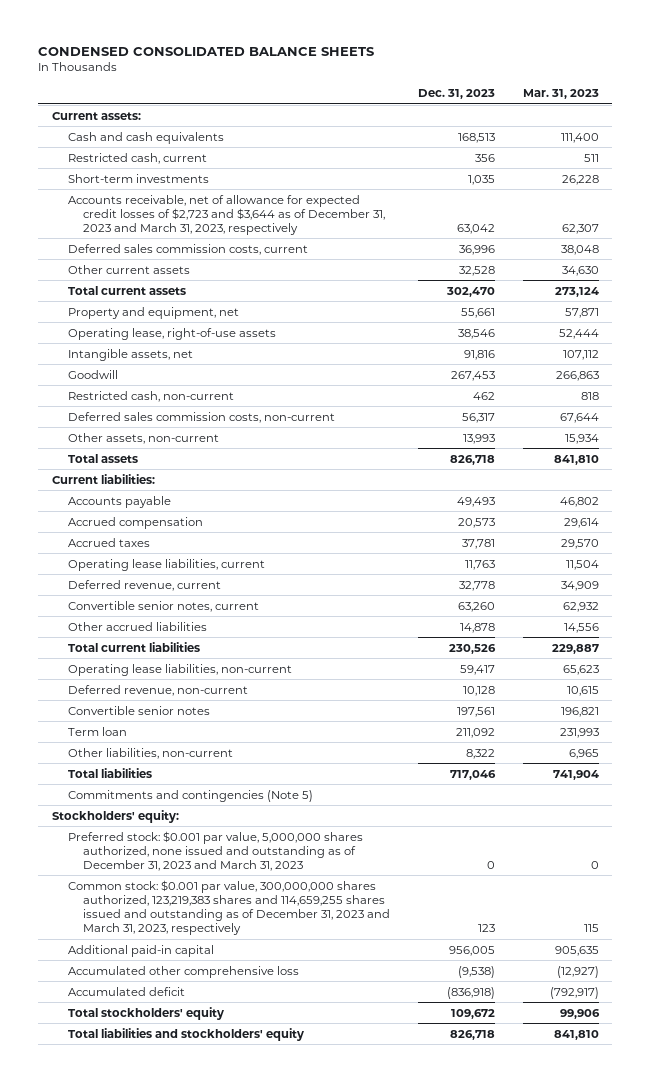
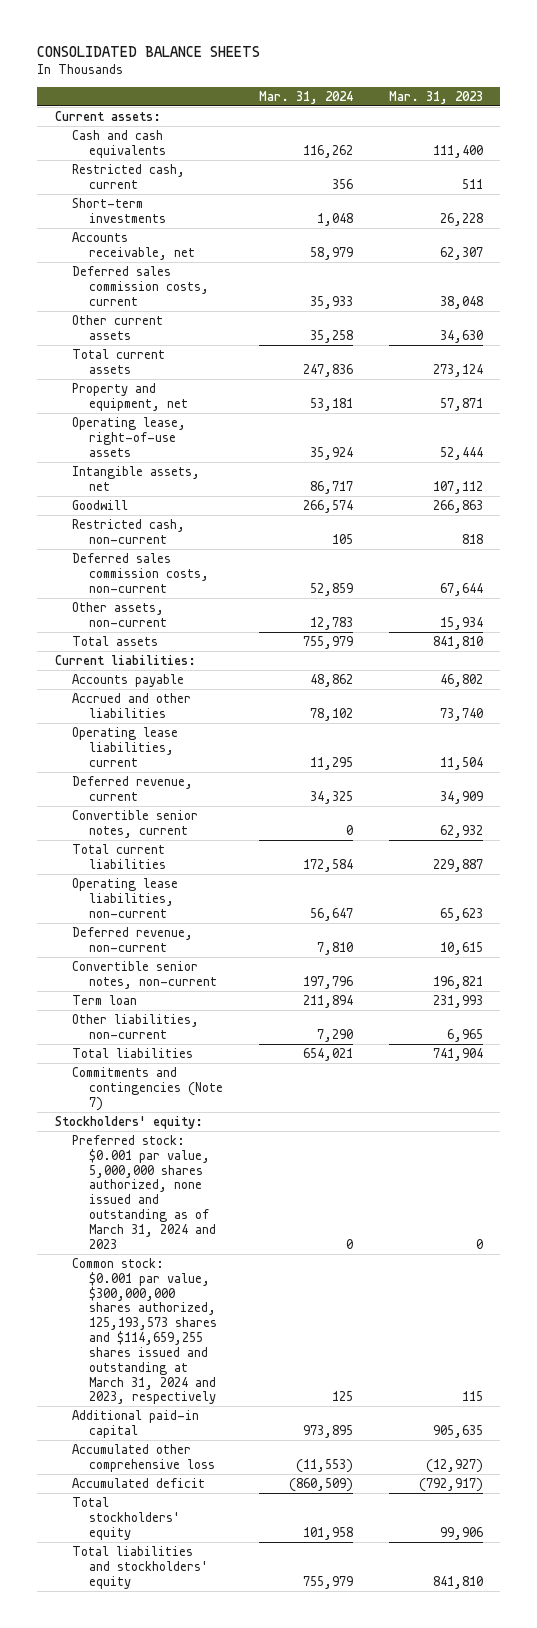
[37,46,374,56] CONDENSED CONSOLIDATED BALANCE SHEETS -> [36,45,260,57] CONSOLIDATED BALANCE SHEETS
[417,89,495,100] Dec. 31, 2023 -> none
none -> [258,90,353,104] Mar. 31, 2024
[67,194,386,235] Accounts receivable, net of allowance for expected credit losses of $2,723 and $3,644 as of December 31, 2023 and March 31, 2023, respectively -> [71,231,196,260] Accounts receivable, net
[67,516,203,529] Accrued compensation -> none
[67,537,150,547] Accrued taxes -> none
none -> [71,692,191,718] Accrued and other liabilities
[67,621,207,631] Other accrued liabilities -> none
[67,705,210,715] Convertible senior notes -> [71,960,218,989] Convertible senior notes, non-current
[67,789,313,802] Commitments and contingencies (Note 5) -> [71,1066,224,1111] Commitments and contingencies (Note 7)
[67,830,363,871] Preferred stock: $0.001 par value, 5,000,000 shares authorized, none issued and outstanding as of December 31, 2023 and March 31, 2023 -> [71,1134,217,1249] Preferred stock: $0.001 par value, 5,000,000 shares authorized, none issued and outstanding as of March 31, 2024 and 2023
[67,879,391,936] Common stock: $0.001 par value, 300,000,000 shares authorized, 123,219,383 shares and 114,659,255 shares issued and outstanding as of December 31, 2023 and March 31, 2023, respectively -> [71,1257,218,1405] Common stock: $0.001 par value, $300,000,000 shares authorized, 125,193,573 shares and $114,659,255 shares issued and outstanding at March 31, 2024 and 2023, respectively

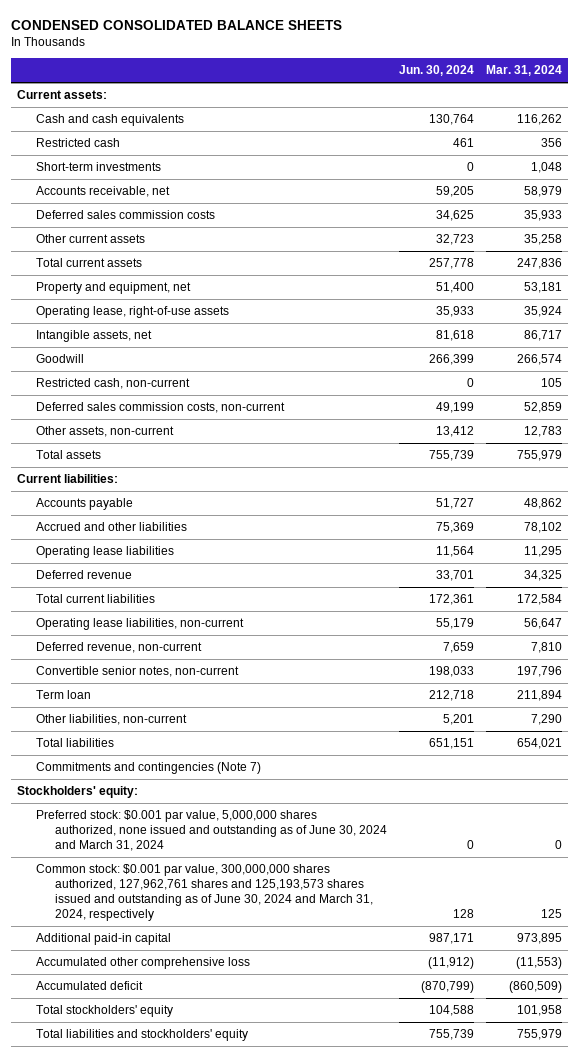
[36,45,260,57] CONSOLIDATED BALANCE SHEETS -> [11,19,343,30] CONDENSED CONSOLIDATED BALANCE SHEETS
[388,90,483,104] Mar. 31, 2023 -> none
none -> [398,65,474,77] Jun. 30, 2024
[71,163,185,189] Restricted cash, current -> [36,138,121,148] Restricted cash
[71,265,210,306] Deferred sales commission costs, current -> [36,210,216,220] Deferred sales commission costs
[71,809,198,838] Convertible senior notes, current -> none
[71,726,178,767] Operating lease liabilities, current -> [36,546,175,559] Operating lease liabilities
[71,775,193,801] Deferred revenue, current -> [36,570,133,580] Deferred revenue
[71,1134,217,1249] Preferred stock: $0.001 par value, 5,000,000 shares authorized, none issued and outstanding as of March 31, 2024 and 2023 -> [36,810,387,851] Preferred stock: $0.001 par value, 5,000,000 shares authorized, none issued and outstanding as of June 30, 2024 and March 31, 2024
[71,1257,218,1405] Common stock: $0.001 par value, $300,000,000 shares authorized, 125,193,573 shares and $114,659,255 shares issued and outstanding at March 31, 2024 and 2023, respectively -> [36,864,373,921] Common stock: $0.001 par value, 300,000,000 shares authorized, 127,962,761 shares and 125,193,573 shares issued and outstanding as of June 30, 2024 and March 31, 2024, respectively

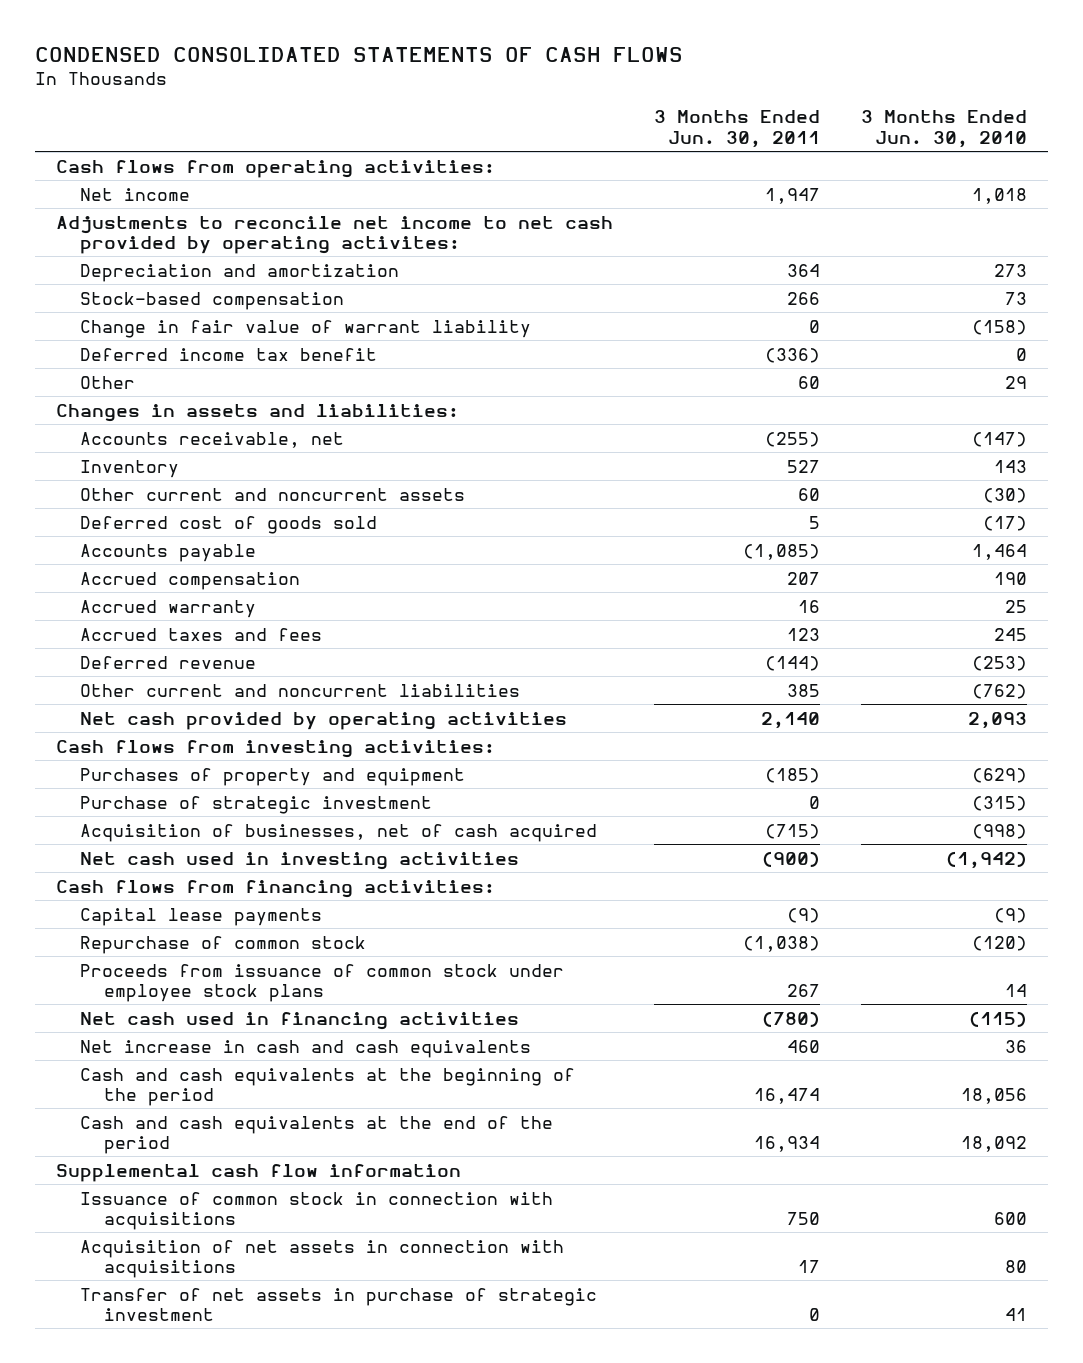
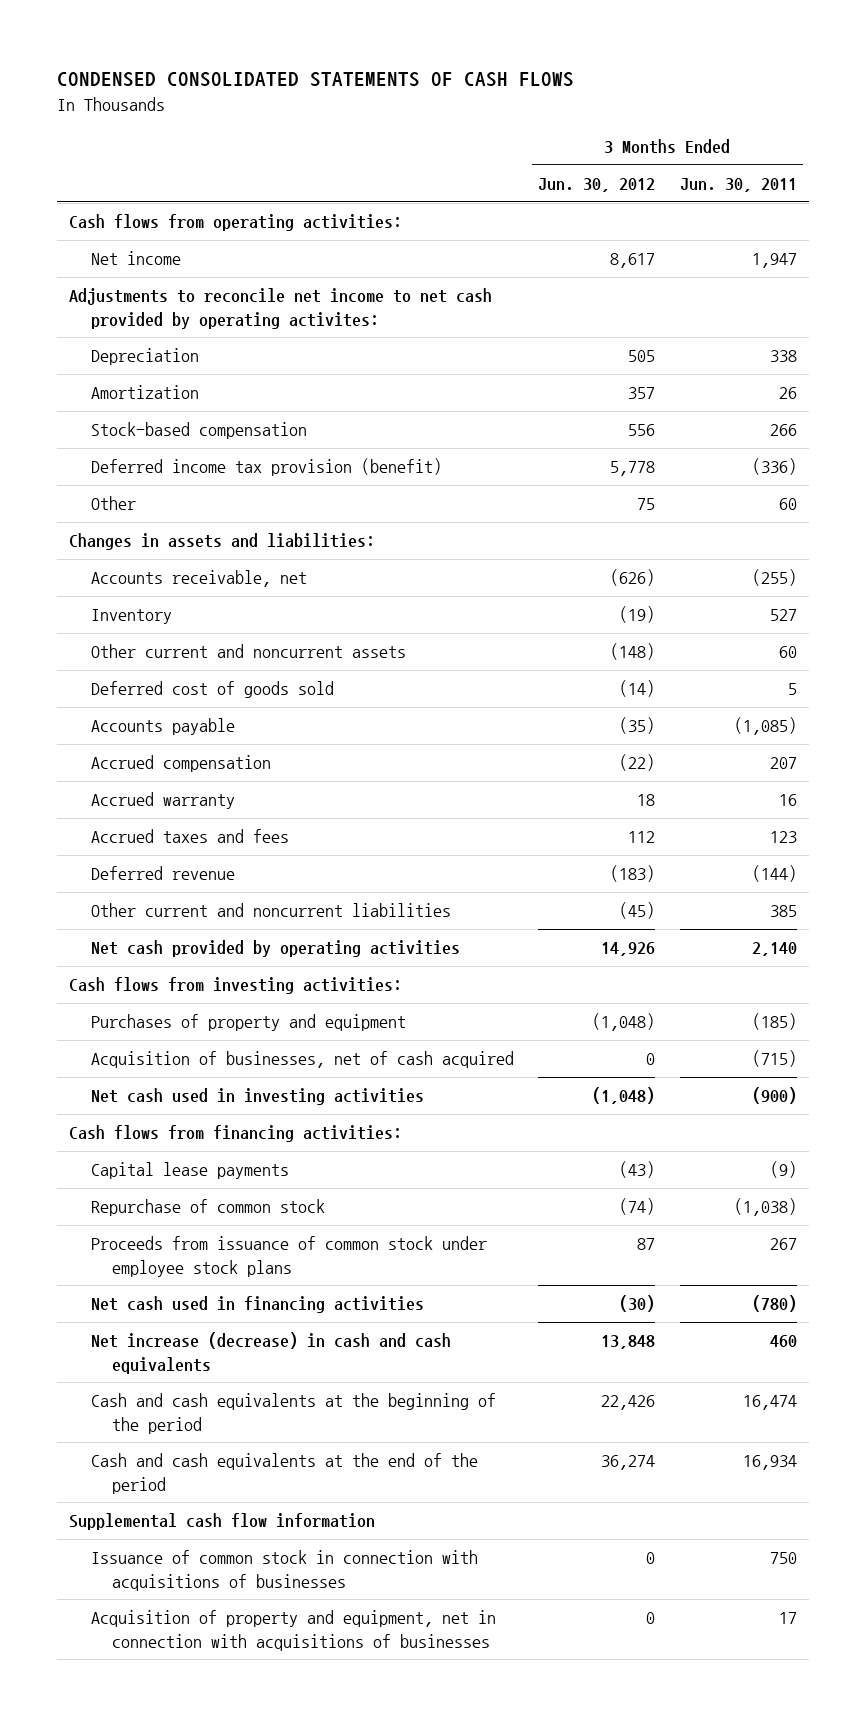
[861,110,1028,148] 3 Months Ended Jun. 30, 2010 -> none
none -> [538,178,656,193] Jun. 30, 2012
[79,263,399,282] Depreciation and amortization -> none
none -> [90,348,199,366] Depreciation
none -> [90,385,199,400] Amortization
[79,319,531,338] Change in fair value of warrant liability -> none
[79,347,377,361] Deferred income tax benefit -> [90,458,442,477] Deferred income tax provision (benefit)
[79,795,432,814] Purchase of strategic investment -> none
[79,1039,531,1058] Net increase in cash and cash equivalents -> [90,1332,451,1374] Net increase (decrease) in cash and cash equivalents
[79,1287,597,1321] Transfer of net assets in purchase of strategic investment -> none
[79,1191,553,1230] Issuance of common stock in connection with acquisitions -> [90,1550,478,1591] Issuance of common stock in connection with acquisitions of businesses
[79,1239,564,1278] Acquisition of net assets in connection with acquisitions -> [90,1610,496,1651] Acquisition of property and equipment, net in connection with acquisitions of businesses

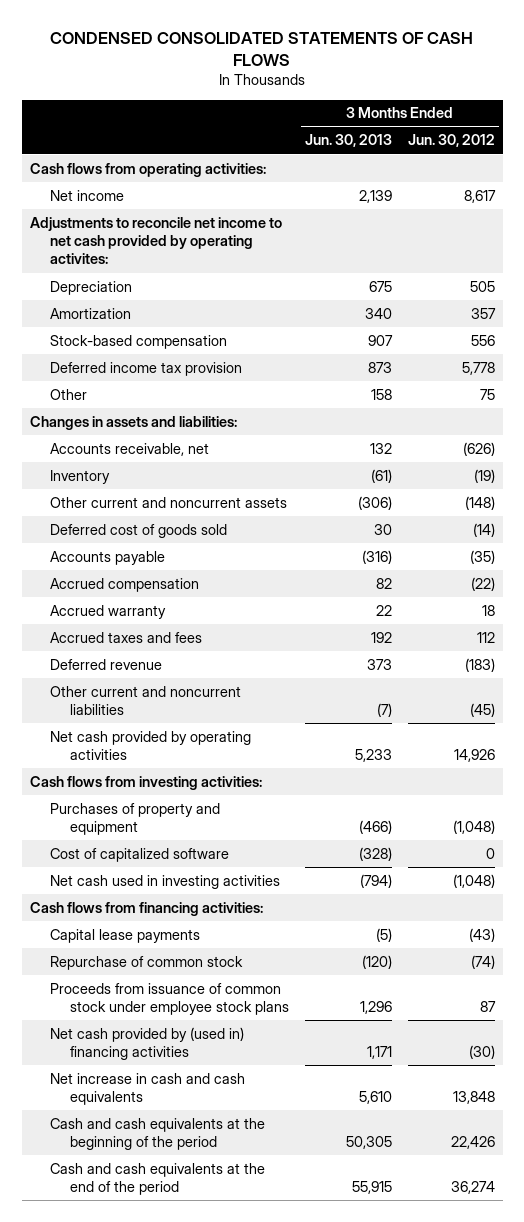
[679,178,797,193] Jun. 30, 2011 -> none
none -> [304,134,392,148] Jun. 30, 2013
[90,458,442,477] Deferred income tax provision (benefit) -> [49,361,242,376] Deferred income tax provision
[90,1051,514,1069] Acquisition of businesses, net of cash acquired -> none
none -> [49,847,229,862] Cost of capitalized software
[90,1296,424,1314] Net cash used in financing activities -> [49,1026,244,1061] Net cash provided by (used in) financing activities
[90,1332,451,1374] Net increase (decrease) in cash and cash equivalents -> [49,1072,245,1106] Net increase in cash and cash equivalents
[69,1513,376,1531] Supplemental cash flow information -> none
[90,1550,478,1591] Issuance of common stock in connection with acquisitions of businesses -> none
[90,1610,496,1651] Acquisition of property and equipment, net in connection with acquisitions of businesses -> none

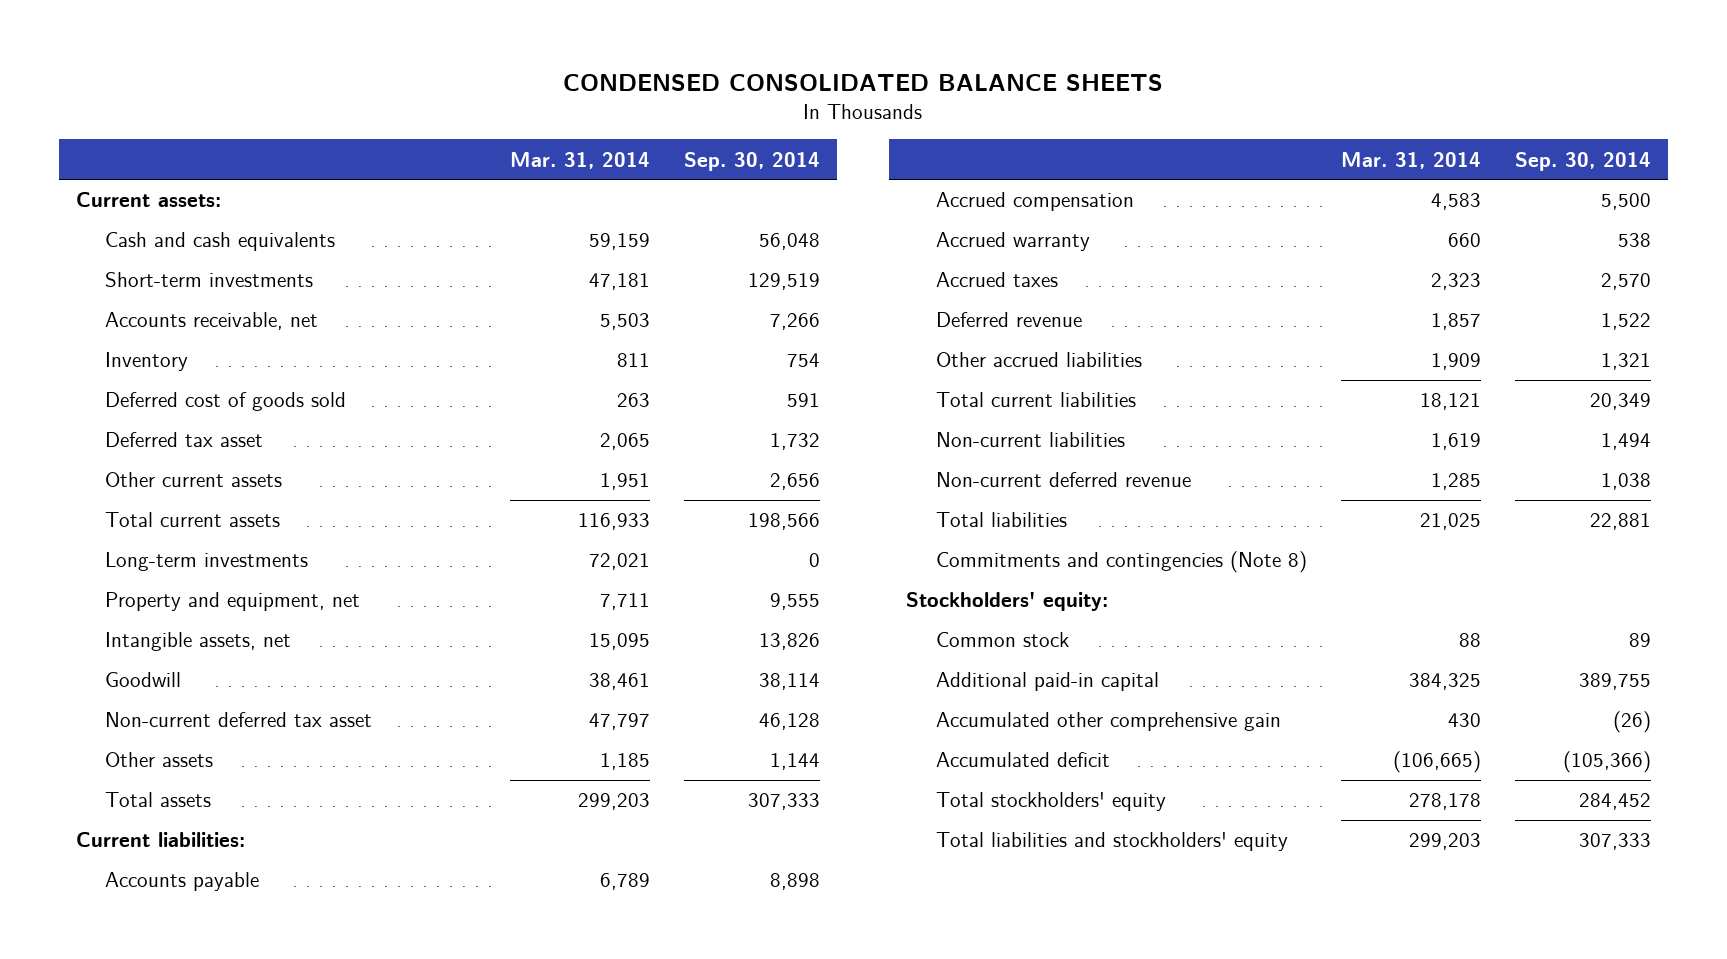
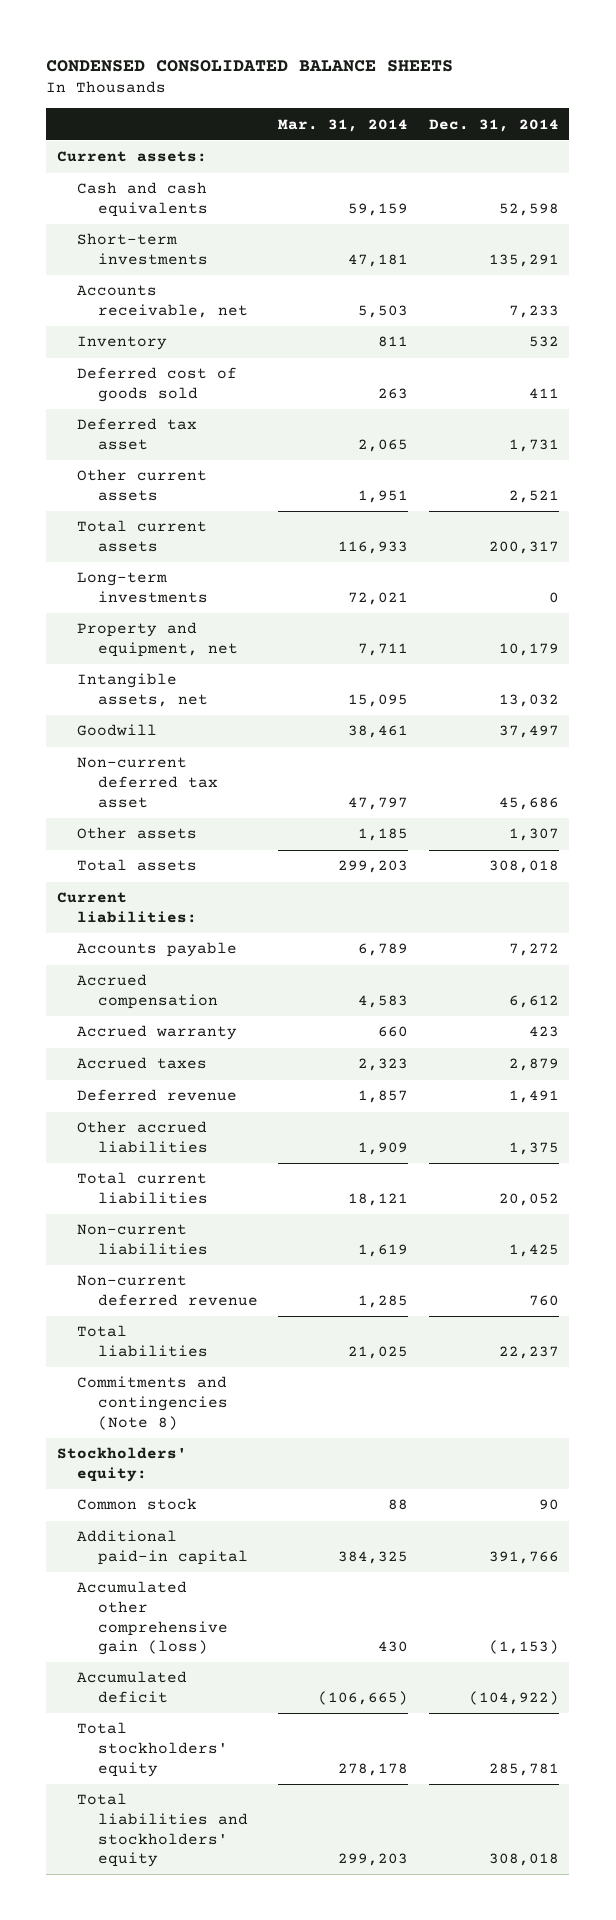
[684,151,821,171] Sep. 30, 2014 -> none
none -> [429,118,560,132] Dec. 31, 2014
[935,712,1281,732] Accumulated other comprehensive gain -> [77,1581,228,1656] Accumulated other comprehensive gain (loss)

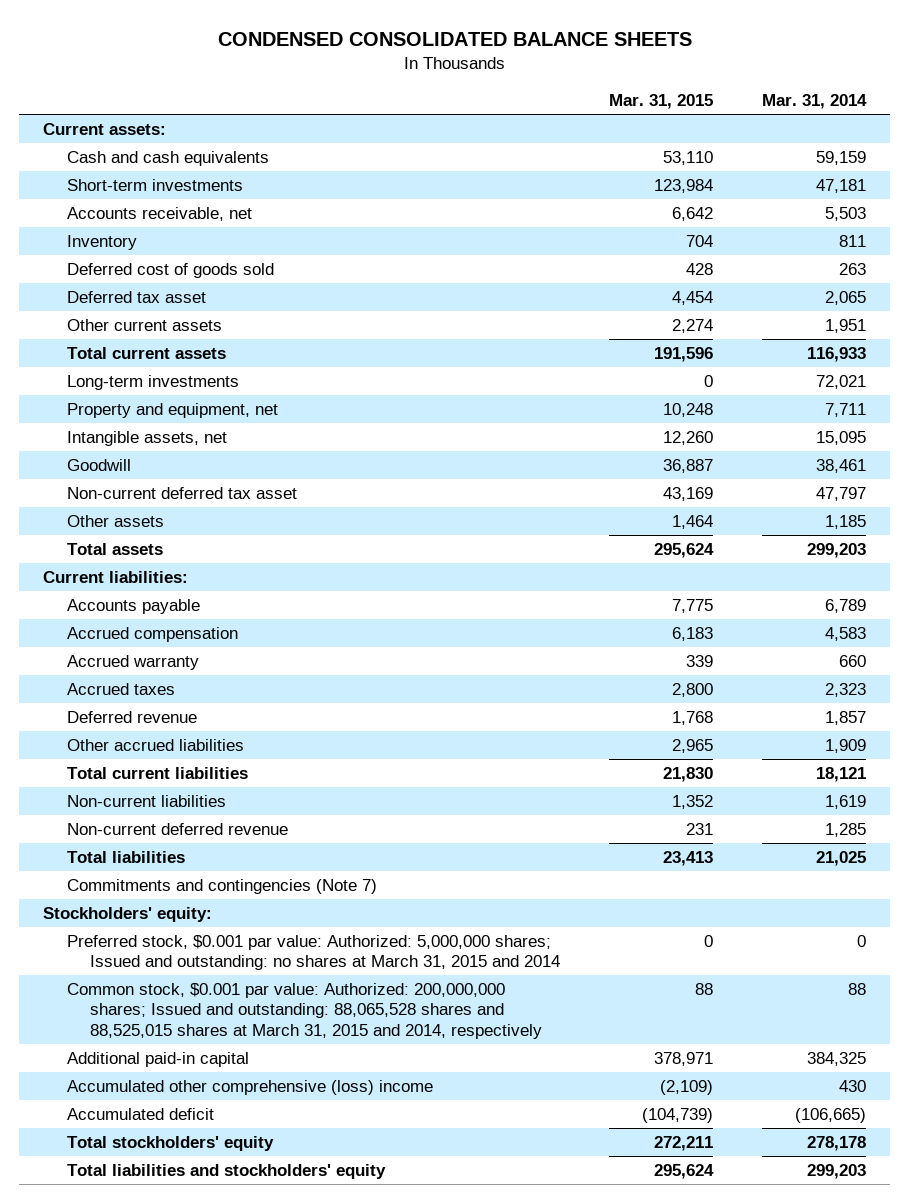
[429,118,560,132] Dec. 31, 2014 -> none
none -> [609,93,714,109] Mar. 31, 2015
[77,1376,228,1430] Commitments and contingencies (Note 8) -> [66,878,377,894] Commitments and contingencies (Note 7)
none -> [66,934,561,971] Preferred stock, $0.001 par value: Authorized: 5,000,000 shares; Issued and outstanding: no shares at March 31, 2015 and 2014
[77,1498,198,1511] Common stock -> [66,982,543,1039] Common stock, $0.001 par value: Authorized: 200,000,000 shares; Issued and outstanding: 88,065,528 shares and 88,525,015 shares at March 31, 2015 and 2014, respectively
[77,1581,228,1656] Accumulated other comprehensive gain (loss) -> [66,1079,433,1095] Accumulated other comprehensive (loss) income

